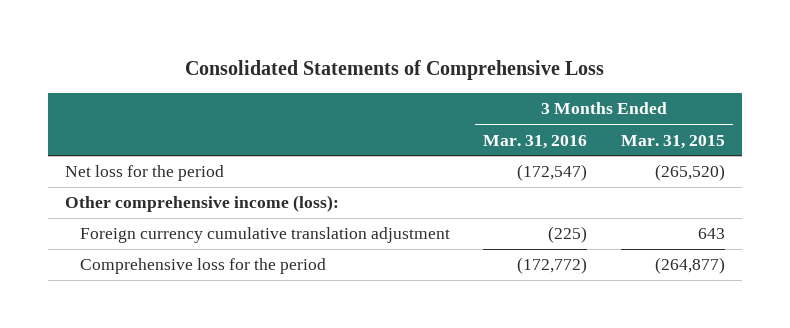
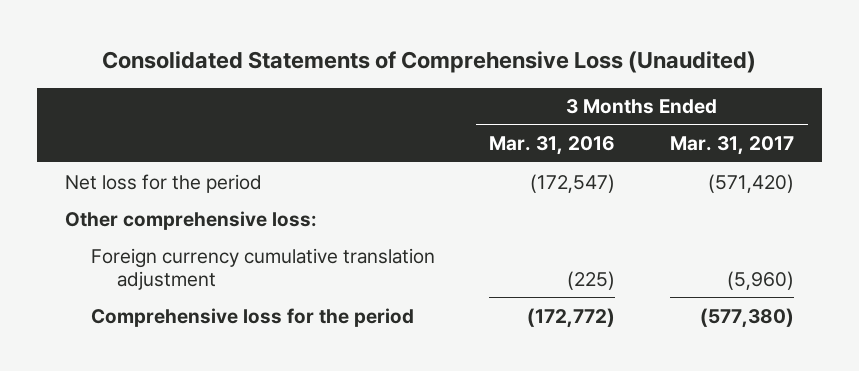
[185,60,605,81] Consolidated Statements of Comprehensive Loss -> [102,50,757,73] Consolidated Statements of Comprehensive Loss (Unaudited)
[620,134,725,149] Mar. 31, 2015 -> none
none -> [670,136,795,156] Mar. 31, 2017
[65,195,340,213] Other comprehensive income (loss): -> [64,210,317,230] Other comprehensive loss:

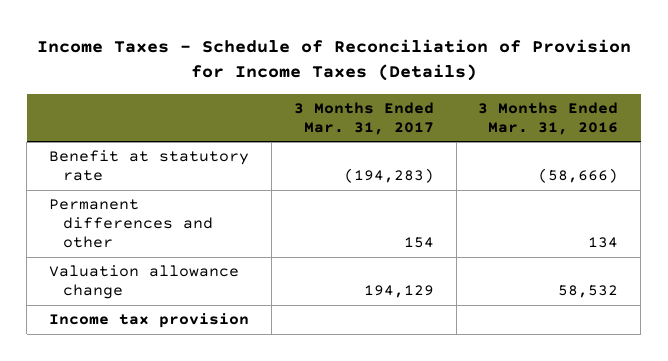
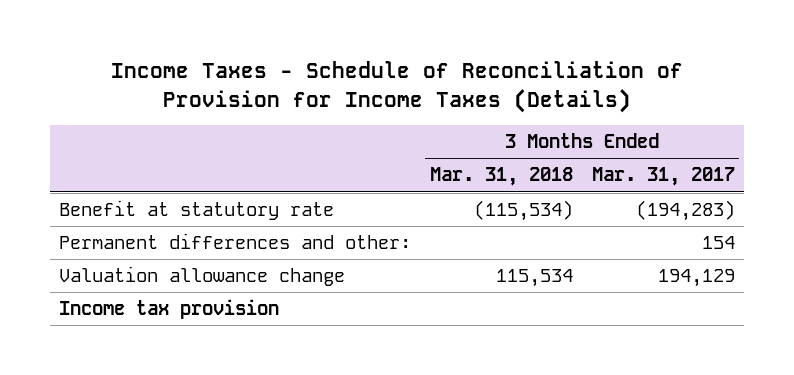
[478,101,619,135] 3 Months Ended Mar. 31, 2016 -> none
none -> [430,167,574,187] Mar. 31, 2018
[49,199,213,249] Permanent differences and other -> [59,233,412,250] Permanent differences and other:

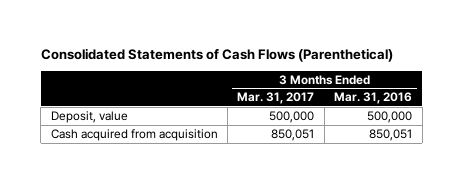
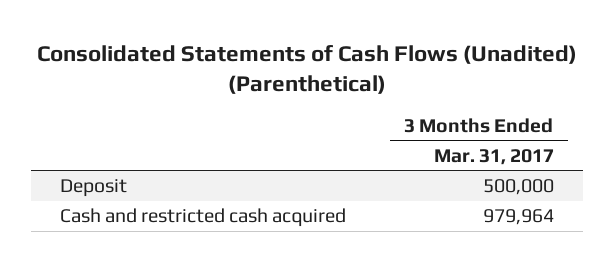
[40,47,393,62] Consolidated Statements of Cash Flows (Parenthetical) -> [36,45,577,95] Consolidated Statements of Cash Flows (Unadited) (Parenthetical)
[334,92,413,105] Mar. 31, 2016 -> none
[50,110,128,123] Deposit, value -> [60,179,128,198] Deposit
[50,128,218,141] Cash acquired from acquisition -> [60,208,347,228] Cash and restricted cash acquired
[271,128,315,141] 850,051 -> [482,209,554,226] 979,964

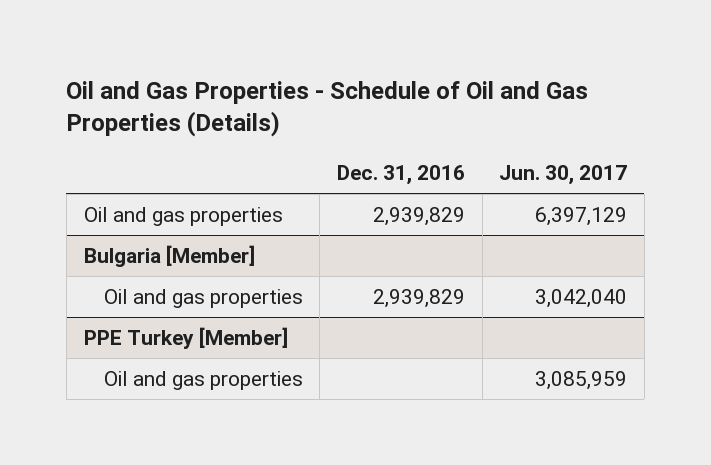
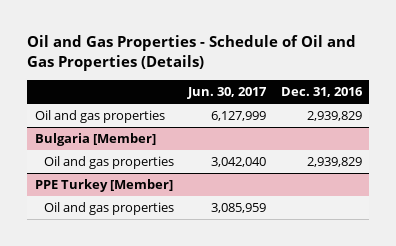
[535,206,628,226] 6,397,129 -> [211,111,267,122] 6,127,999

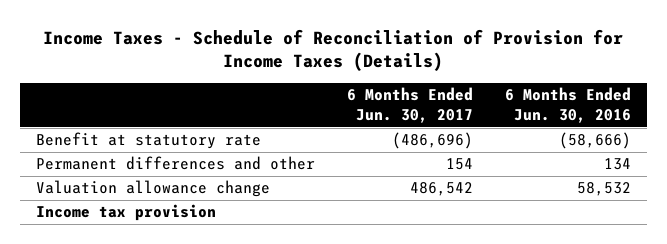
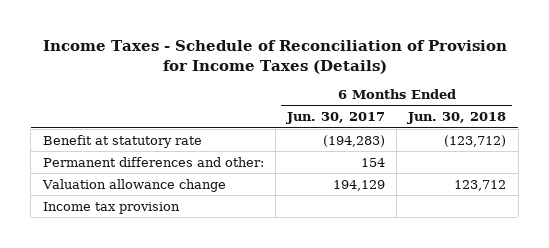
[505,87,632,123] 6 Months Ended Jun. 30, 2016 -> none
none -> [407,112,507,125] Jun. 30, 2018
[391,132,473,150] (486,696) -> [323,134,386,147] (194,283)
[35,156,315,171] Permanent differences and other -> [42,156,264,167] Permanent differences and other:
[409,182,473,197] 486,542 -> [333,179,386,191] 194,129

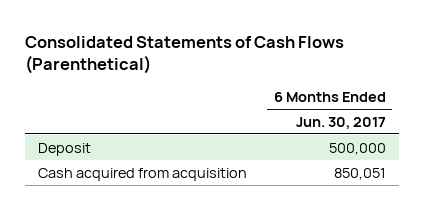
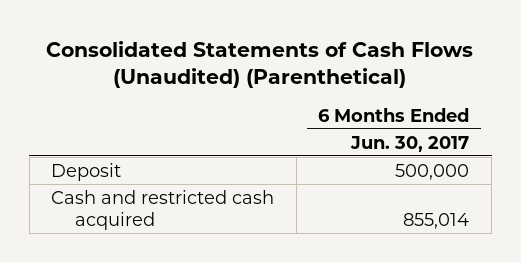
[25,35,345,75] Consolidated Statements of Cash Flows (Parenthetical) -> [46,40,474,89] Consolidated Statements of Cash Flows (Unaudited) (Parenthetical)
[38,167,248,181] Cash acquired from acquisition -> [51,189,275,230] Cash and restricted cash acquired
[333,167,386,180] 850,051 -> [403,212,470,229] 855,014

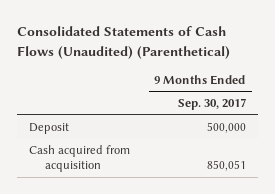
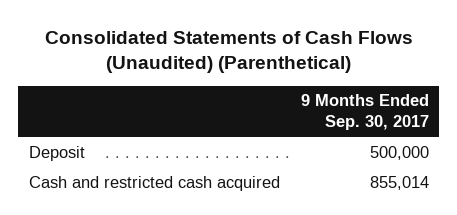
[29,144,131,172] Cash acquired from acquisition -> [28,175,280,191] Cash and restricted cash acquired
[206,159,246,171] 850,051 -> [369,175,429,190] 855,014

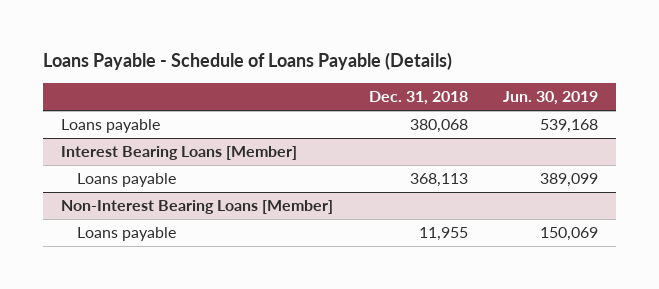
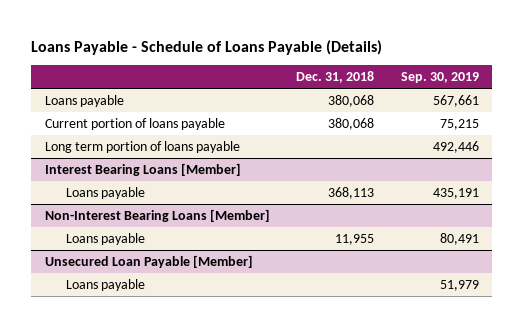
[503,90,599,105] Jun. 30, 2019 -> none
none -> [400,72,479,84] Sep. 30, 2019
none -> [44,117,225,130] Current portion of loans payable
none -> [44,140,240,153] Long term portion of loans payable
none -> [44,254,253,268] Unsecured Loan Payable [Member]
none -> [65,278,145,291] Loans payable

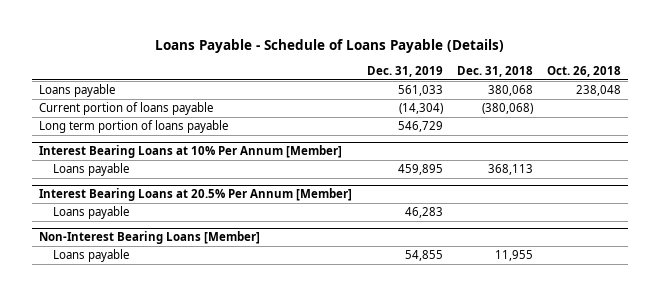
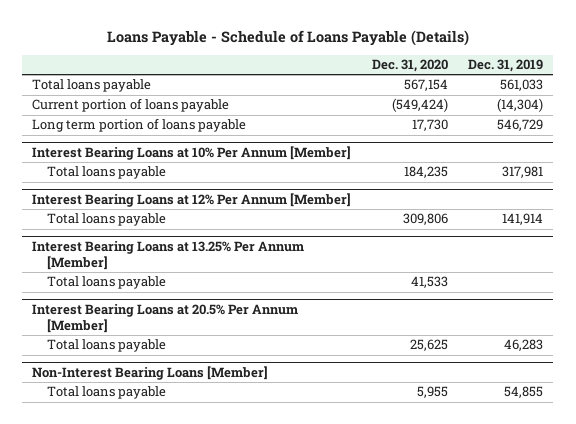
[456,65,533,77] Dec. 31, 2018 -> none
[547,65,622,77] Oct. 26, 2018 -> none
none -> [371,59,448,73] Dec. 31, 2020
[39,84,116,98] Loans payable -> [32,79,152,93] Total loans payable
[53,163,130,177] Loans payable -> [46,166,166,180] Total loans payable
[397,164,443,176] 459,895 -> [502,166,544,179] 317,981
none -> [32,193,352,208] Interest Bearing Loans at 12% Per Annum [Member]
none -> [46,213,166,227] Total loans payable
none -> [32,241,305,271] Interest Bearing Loans at 13.25% Per Annum [Member]
none -> [46,276,166,290] Total loans payable
[53,206,130,220] Loans payable -> [46,339,166,353] Total loans payable
[53,249,130,263] Loans payable -> [46,386,166,400] Total loans payable

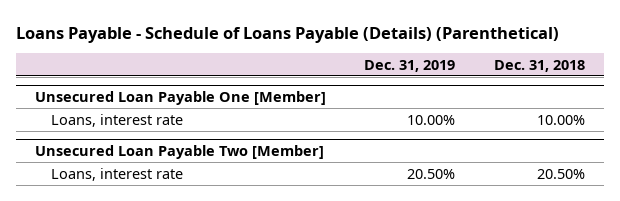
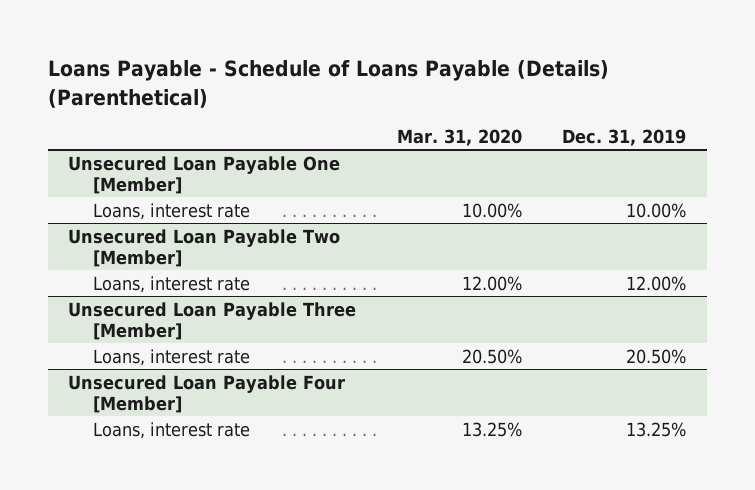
[493,59,585,72] Dec. 31, 2018 -> none
none -> [396,128,522,146] Mar. 31, 2020
none -> [93,275,251,293] Loans, interest rate
none -> [68,301,357,340] Unsecured Loan Payable Three [Member]
none -> [68,374,346,413] Unsecured Loan Payable Four [Member]
none -> [93,421,251,439] Loans, interest rate

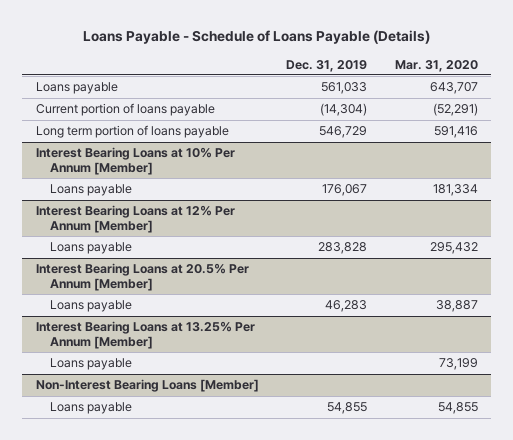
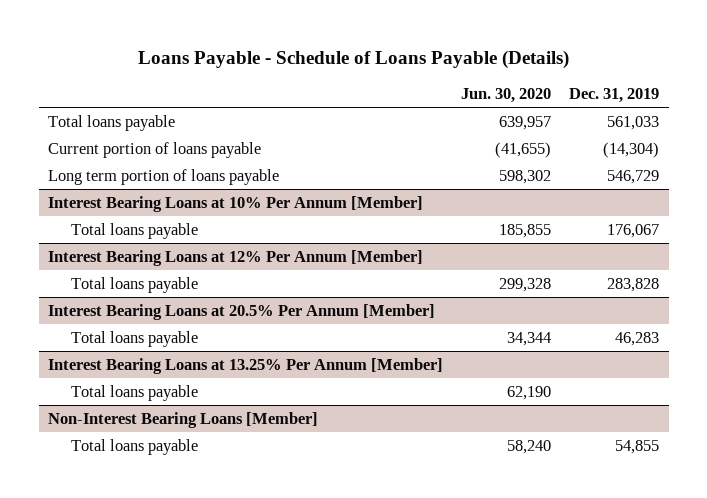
[394,59,478,72] Mar. 31, 2020 -> none
none -> [461,88,552,104] Jun. 30, 2020
[35,82,118,95] Loans payable -> [47,114,175,131] Total loans payable
[49,184,132,197] Loans payable -> [71,222,199,239] Total loans payable
[49,242,132,255] Loans payable -> [71,276,199,293] Total loans payable
[49,300,132,313] Loans payable -> [71,330,199,347] Total loans payable
[49,358,132,371] Loans payable -> [71,384,199,401] Total loans payable
[49,402,132,415] Loans payable -> [71,438,199,455] Total loans payable

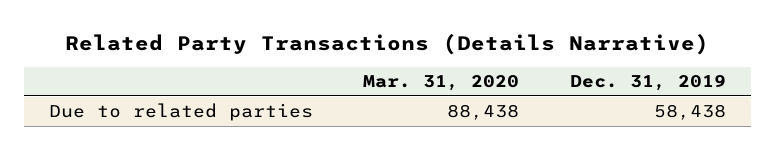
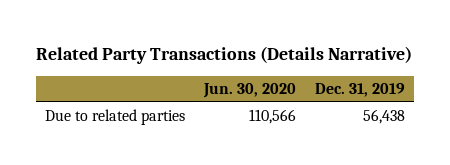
[363,75,520,92] Mar. 31, 2020 -> none
none -> [202,82,296,98] Jun. 30, 2020
[653,104,726,121] 58,438 -> [362,109,405,125] 56,438

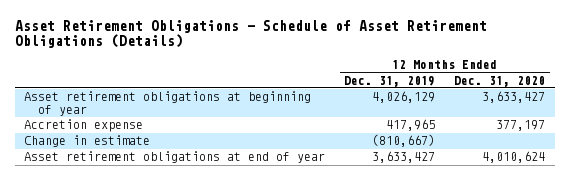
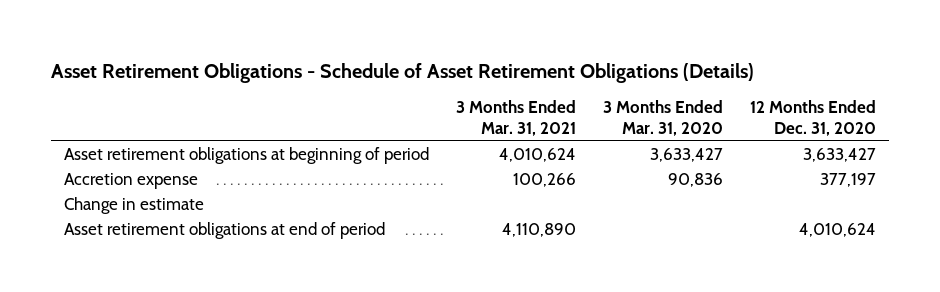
[344,75,436,87] Dec. 31, 2019 -> none
none -> [456,100,577,136] 3 Months Ended Mar. 31, 2021
none -> [603,100,724,136] 3 Months Ended Mar. 31, 2020
[24,91,312,116] Asset retirement obligations at beginning of year -> [64,146,430,164] Asset retirement obligations at beginning of period
[24,151,326,164] Asset retirement obligations at end of year -> [64,221,386,239] Asset retirement obligations at end of period

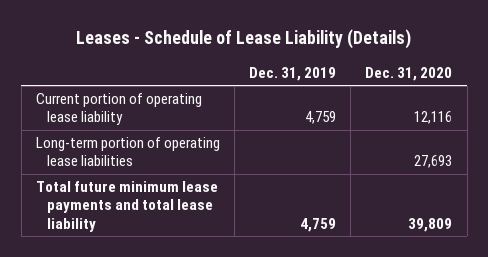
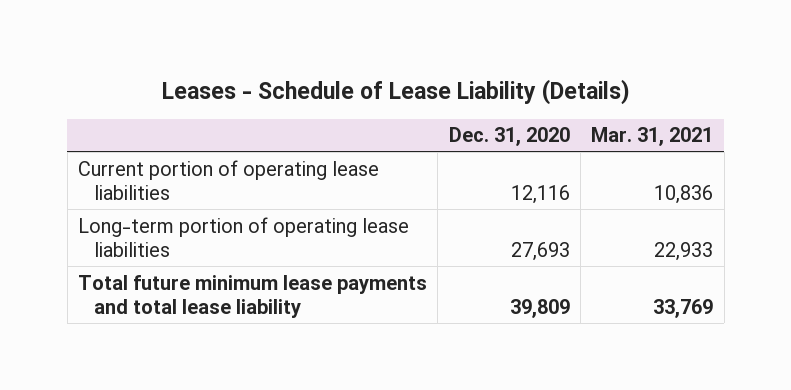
[249,66,337,81] Dec. 31, 2019 -> none
none -> [591,127,714,147] Mar. 31, 2021
[35,93,202,126] Current portion of operating lease liability -> [78,159,380,200] Current portion of operating lease liabilities

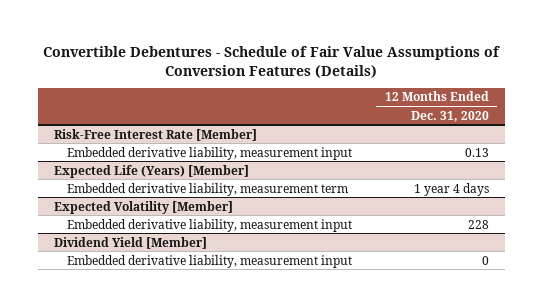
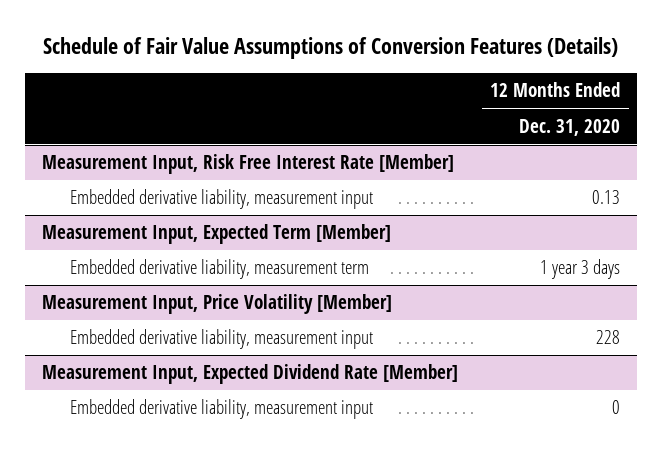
[43,45,501,78] Convertible Debentures - Schedule of Fair Value Assumptions of Conversion Features (Details) -> [43,37,619,60] Schedule of Fair Value Assumptions of Conversion Features (Details)
[53,128,257,141] Risk-Free Interest Rate [Member] -> [41,154,454,175] Measurement Input, Risk Free Interest Rate [Member]
[53,200,233,214] Expected Volatility [Member] -> none
[53,164,249,178] Expected Life (Years) [Member] -> [41,224,391,245] Measurement Input, Expected Term [Member]
[413,182,489,196] 1 year 4 days -> [540,259,621,280] 1 year 3 days
none -> [41,294,392,315] Measurement Input, Price Volatility [Member]
[53,236,207,249] Dividend Yield [Member] -> [41,364,458,385] Measurement Input, Expected Dividend Rate [Member]

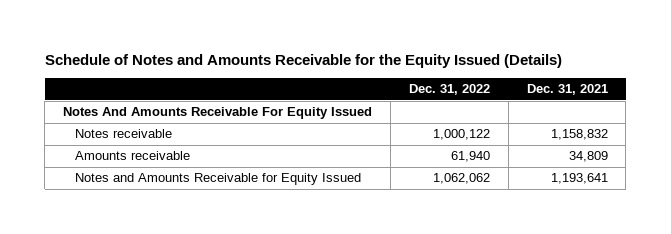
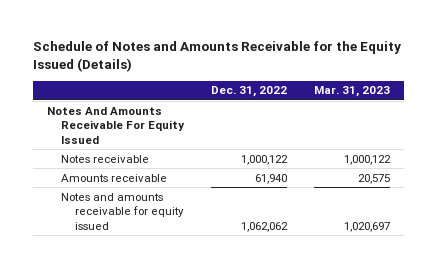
[526,84,608,96] Dec. 31, 2021 -> none
none -> [314,86,391,98] Mar. 31, 2023
[74,173,361,186] Notes and Amounts Receivable for Equity Issued -> [61,192,185,230] Notes and amounts receivable for equity issued

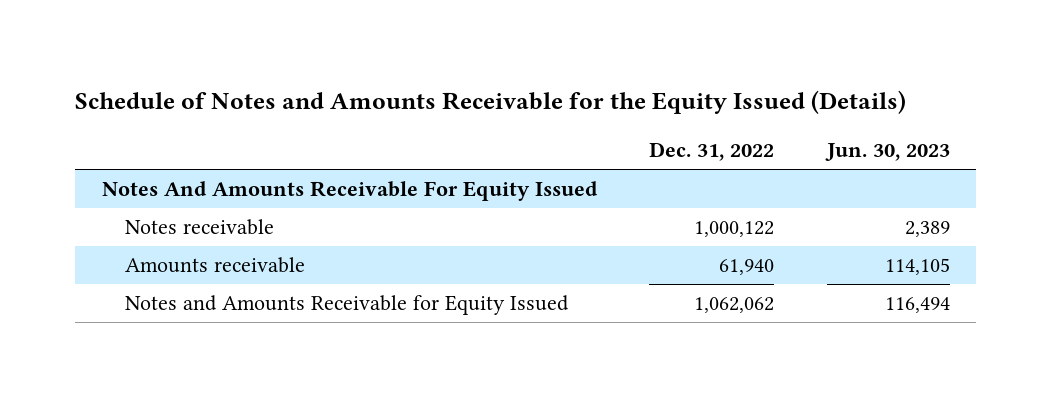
[314,86,391,98] Mar. 31, 2023 -> none
none -> [825,143,951,162] Jun. 30, 2023
[61,192,185,230] Notes and amounts receivable for equity issued -> [124,295,569,316] Notes and Amounts Receivable for Equity Issued

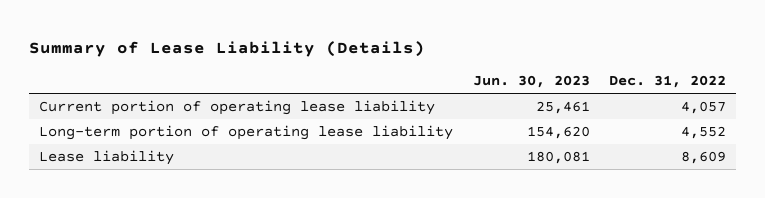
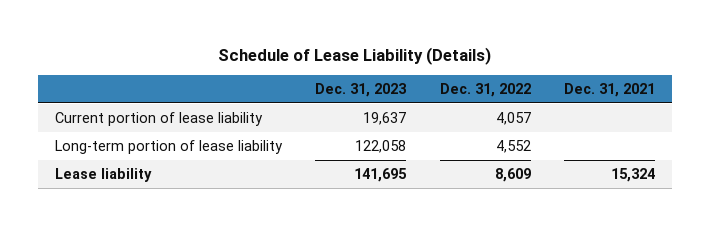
[29,41,426,58] Summary of Lease Liability (Details) -> [217,46,491,65] Schedule of Lease Liability (Details)
[472,75,590,89] Jun. 30, 2023 -> none
none -> [315,83,408,98] Dec. 31, 2023
none -> [564,83,656,98] Dec. 31, 2021
[39,99,436,115] Current portion of operating lease liability -> [54,111,263,126] Current portion of lease liability
[39,124,454,140] Long-term portion of operating lease liability -> [54,139,283,154] Long-term portion of lease liability

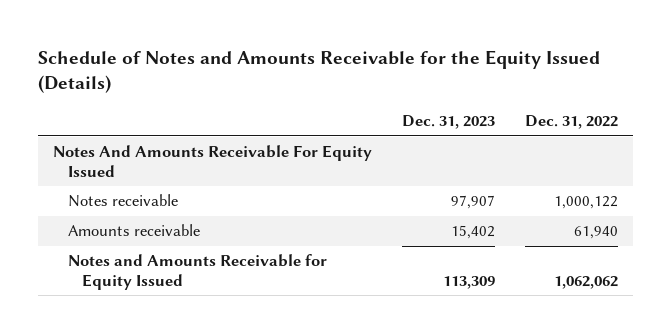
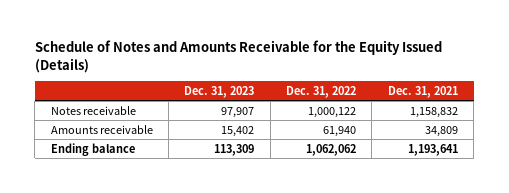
none -> [387,85,458,98] Dec. 31, 2021
[53,145,373,177] Notes And Amounts Receivable For Equity Issued -> none
[67,254,327,290] Notes and Amounts Receivable for Equity Issued -> [50,142,135,156] Ending balance

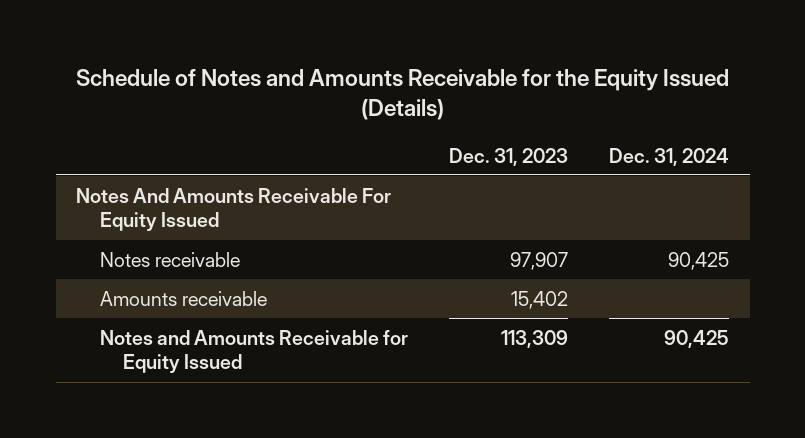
[286,85,357,98] Dec. 31, 2022 -> none
[387,85,458,98] Dec. 31, 2021 -> none
none -> [609,147,730,166] Dec. 31, 2024
none -> [76,187,392,232] Notes And Amounts Receivable For Equity Issued
[50,142,135,156] Ending balance -> [99,329,408,374] Notes and Amounts Receivable for Equity Issued

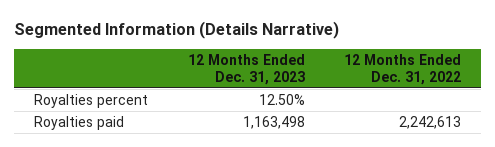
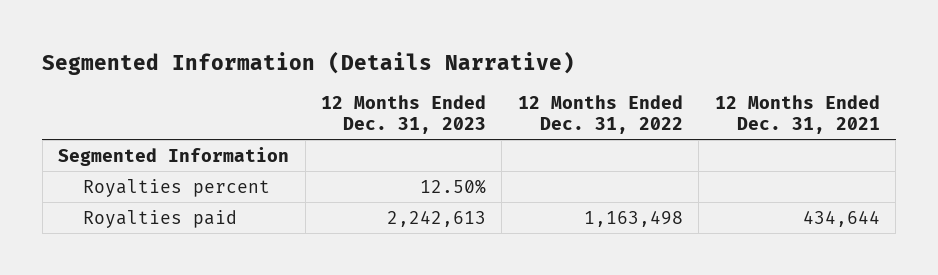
none -> [714,95,880,134] 12 Months Ended Dec. 31, 2021
none -> [58,146,290,166] Segmented Information
[242,115,305,129] 1,163,498 -> [387,209,487,227] 2,242,613
[399,115,462,129] 2,242,613 -> [583,209,683,227] 1,163,498

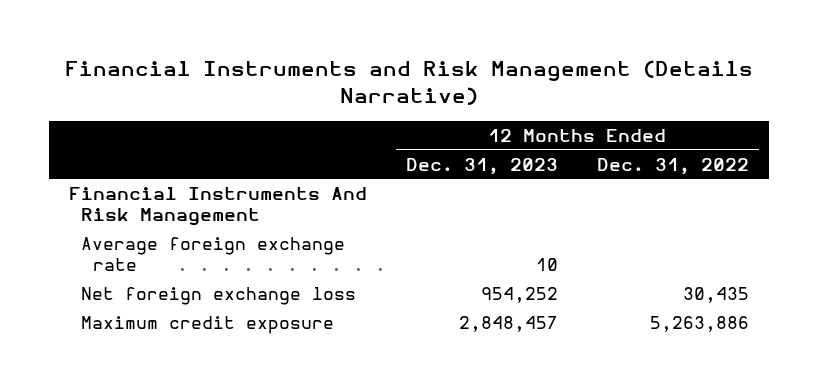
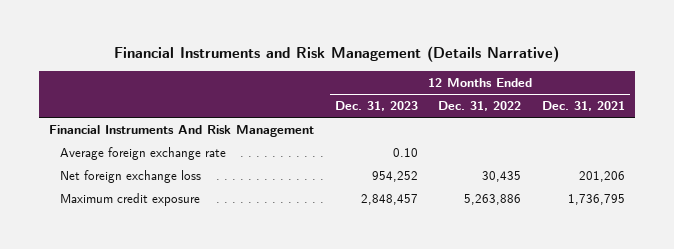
none -> [541,101,625,112] Dec. 31, 2021
[535,258,558,272] 10 -> [392,148,418,158] 0.10

